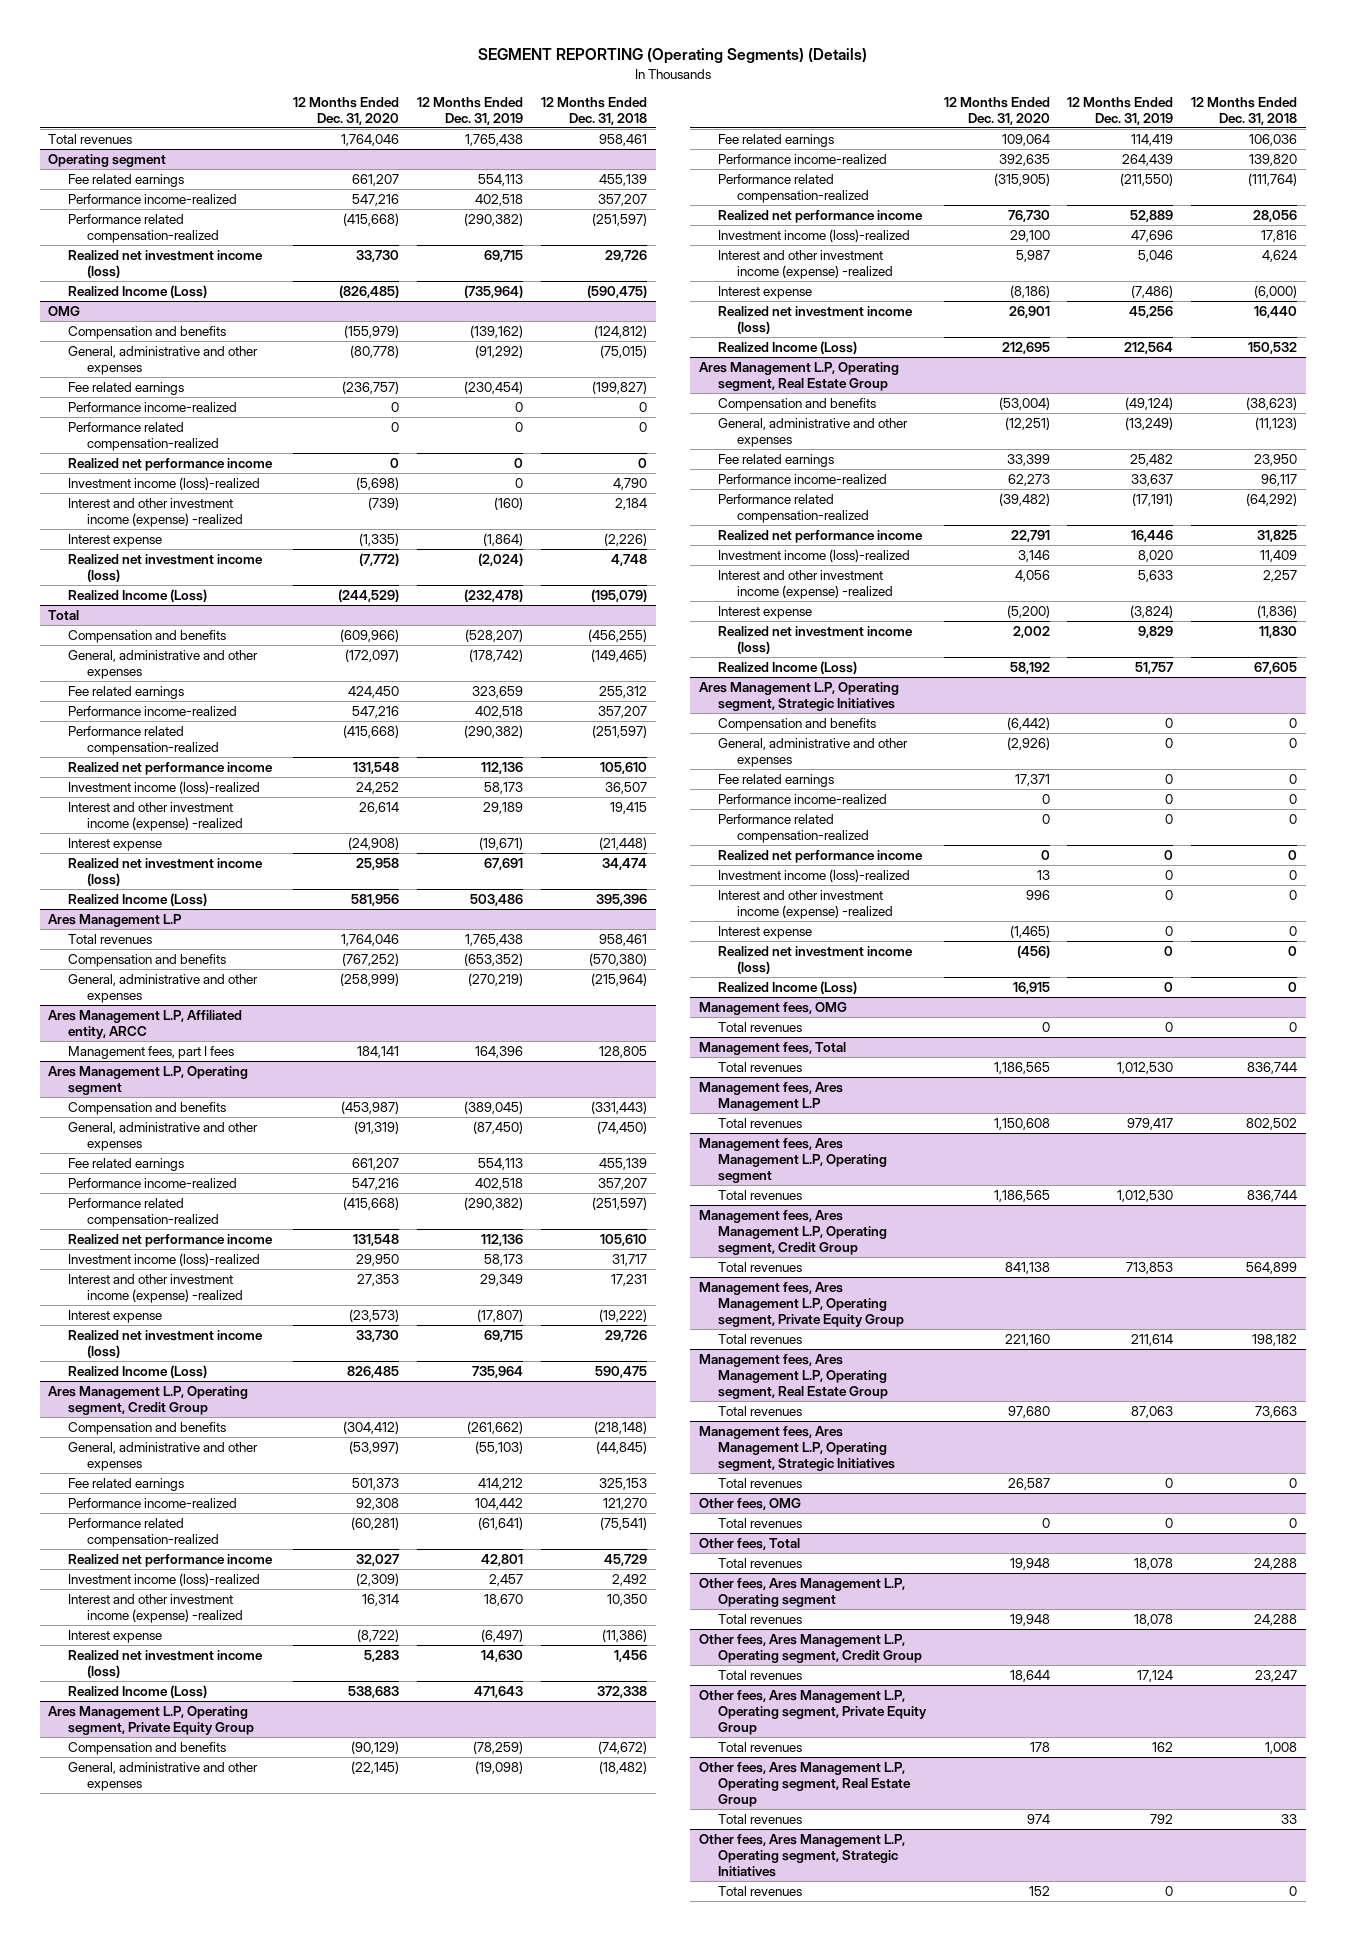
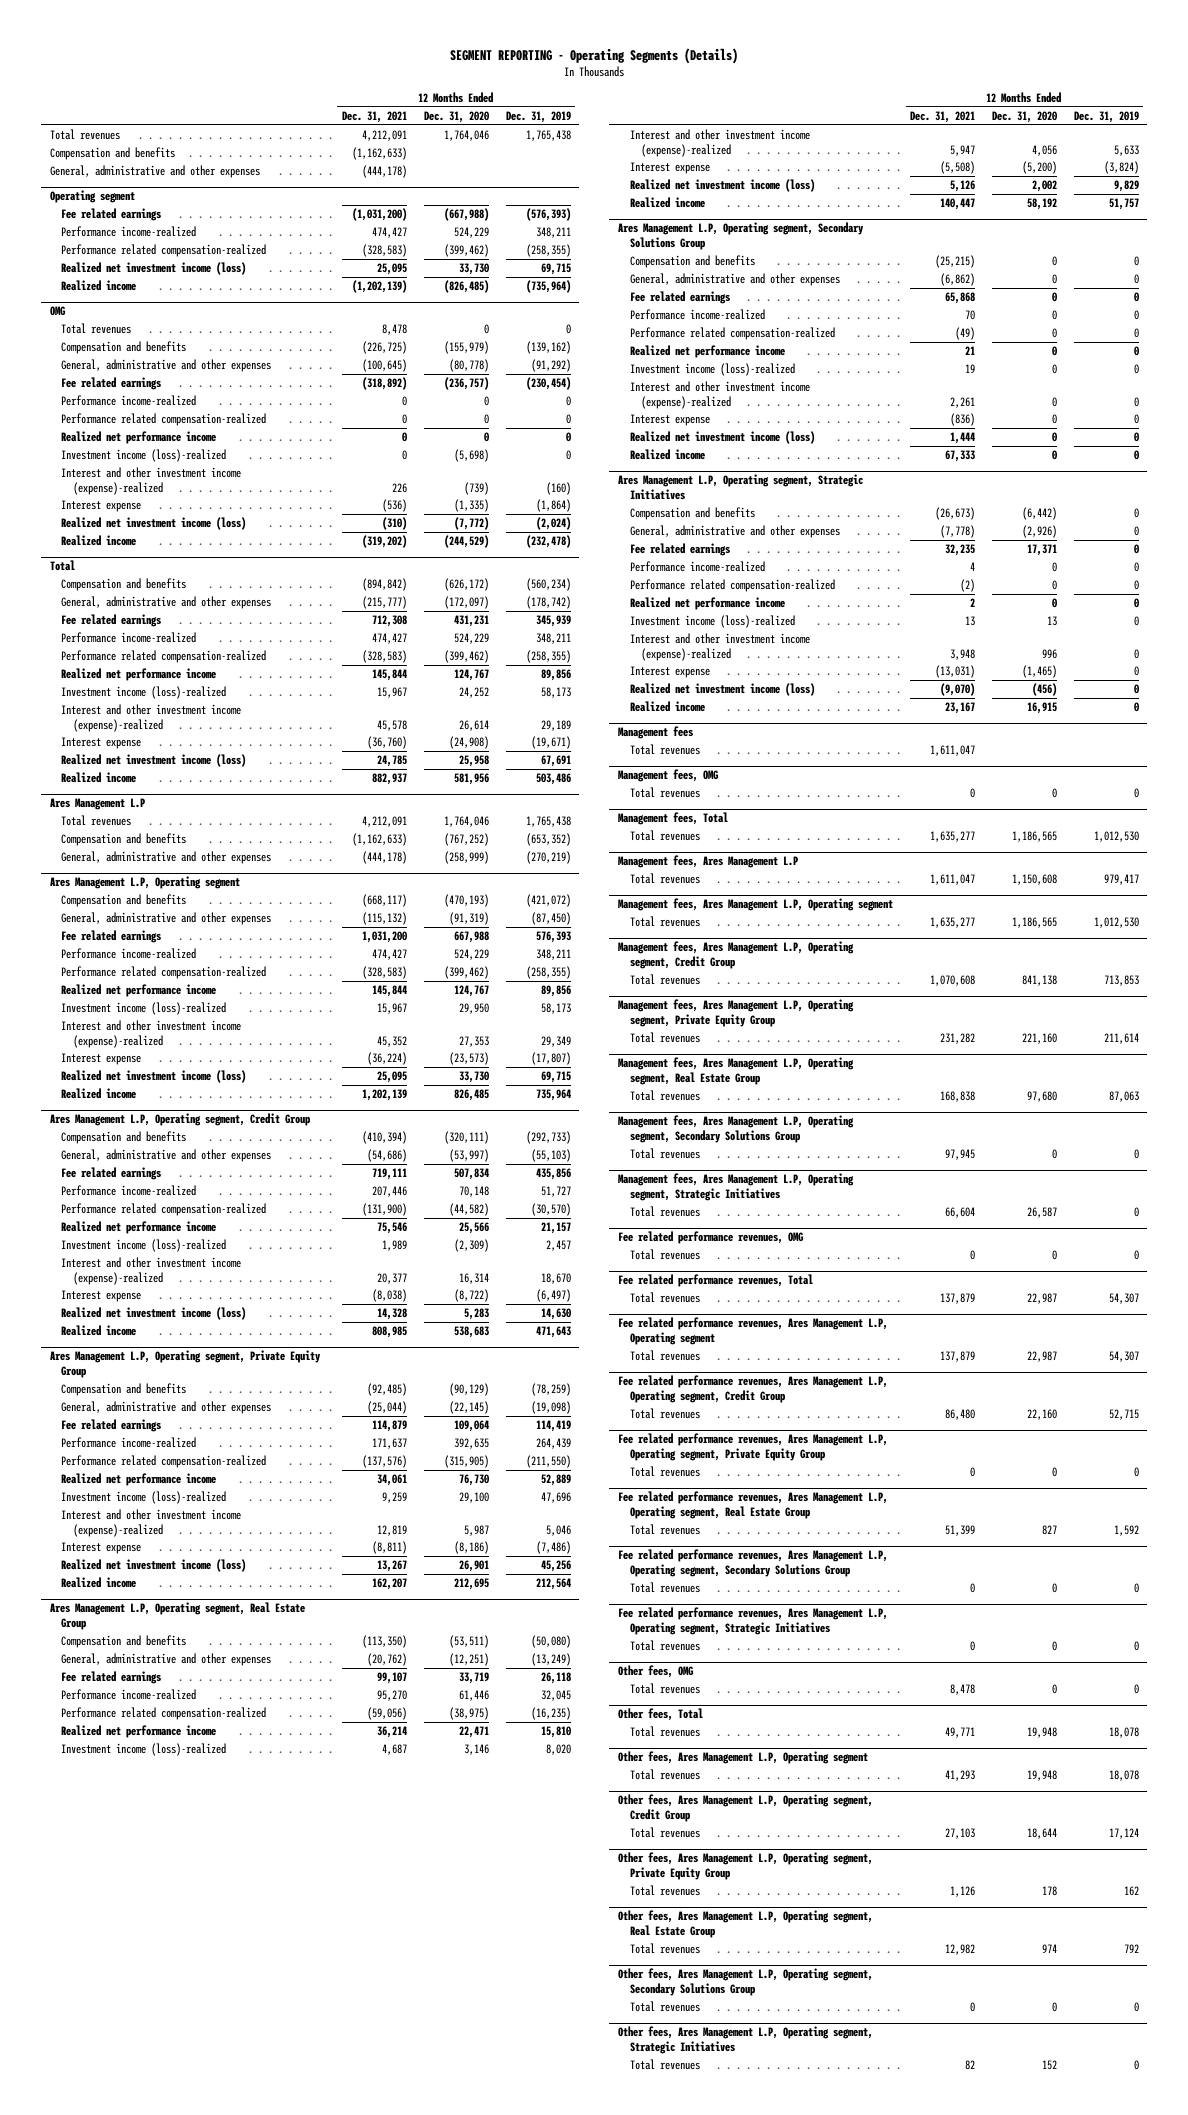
[477,48,867,65] SEGMENT REPORTING (Operating Segments) (Details) -> [450,47,739,64] SEGMENT REPORTING - Operating Segments (Details)
[541,97,648,125] 12 Months Ended Dec. 31, 2018 -> none
none -> [341,110,407,123] Dec. 31, 2021
none -> [49,147,175,161] Compensation and benefits
none -> [49,165,260,179] General, administrative and other expenses
[352,173,400,186] 661,207 -> [443,208,489,222] (667,988)
[478,173,524,186] 554,113 -> [525,208,571,222] (576,393)
[352,193,400,206] 547,216 -> [453,227,489,239] 524,229
[475,193,524,206] 402,518 -> [535,227,571,239] 348,211
[343,212,400,226] (415,668) -> [443,244,489,258] (399,462)
[464,212,524,226] (290,382) -> [525,244,571,258] (258,355)
[67,284,207,298] Realized Income (Loss) -> [61,280,137,292] Realized income
none -> [61,323,132,335] Total revenues
[67,497,243,527] Interest and other investment income (expense) -realized -> [61,467,242,495] Interest and other investment income (expense)-realized
[67,588,207,602] Realized Income (Loss) -> [61,535,137,547] Realized income
[340,628,400,642] (609,966) -> [443,578,489,592] (626,172)
[465,628,524,642] (528,207) -> [525,578,571,592] (560,234)
[348,685,400,698] 424,450 -> [453,615,489,628] 431,231
[472,685,524,698] 323,659 -> [535,615,571,628] 345,939
[352,705,400,718] 547,216 -> [453,633,489,645] 524,229
[475,705,524,718] 402,518 -> [535,633,571,645] 348,211
[343,724,400,738] (415,668) -> [443,650,489,664] (399,462)
[464,724,524,738] (290,382) -> [525,650,571,664] (258,355)
[353,761,400,774] 131,548 -> [453,669,489,682] 124,767
[481,761,524,774] 112,136 -> [540,669,571,682] 89,856
[67,801,243,831] Interest and other investment income (expense) -realized -> [61,704,242,732] Interest and other investment income (expense)-realized
[67,892,207,906] Realized Income (Loss) -> [61,772,137,784] Realized income
[48,1009,243,1039] Ares Management L.P, Affiliated entity, ARCC -> none
[67,1045,234,1059] Management fees, part I fees -> none
[341,1100,400,1114] (453,987) -> [443,894,489,908] (470,193)
[464,1100,524,1114] (389,045) -> [525,894,571,908] (421,072)
[352,1157,400,1170] 661,207 -> [453,931,489,944] 667,988
[478,1157,524,1170] 554,113 -> [535,931,571,944] 576,393
[352,1177,400,1190] 547,216 -> [453,949,489,961] 524,229
[475,1177,524,1190] 402,518 -> [535,949,571,961] 348,211
[343,1196,400,1210] (415,668) -> [443,966,489,980] (399,462)
[464,1196,524,1210] (290,382) -> [525,966,571,980] (258,355)
[353,1233,400,1246] 131,548 -> [453,985,489,998] 124,767
[481,1233,524,1246] 112,136 -> [540,985,571,998] 89,856
[67,1273,243,1303] Interest and other investment income (expense) -realized -> [61,1020,242,1048] Interest and other investment income (expense)-realized
[67,1364,207,1378] Realized Income (Loss) -> [61,1088,137,1100] Realized income
[343,1420,400,1434] (304,412) -> [443,1131,489,1145] (320,111)
[467,1420,524,1434] (261,662) -> [525,1131,571,1145] (292,733)
[352,1477,400,1490] 501,373 -> [453,1168,489,1181] 507,834
[478,1477,524,1490] 414,212 -> [535,1168,571,1181] 435,856
[356,1497,400,1510] 92,308 -> [458,1186,489,1198] 70,148
[475,1497,524,1510] 104,442 -> [540,1186,571,1198] 51,727
[351,1516,400,1530] (60,281) -> [448,1203,489,1217] (44,582)
[478,1516,524,1530] (61,641) -> [530,1203,571,1217] (30,570)
[356,1553,400,1566] 32,027 -> [458,1222,489,1235] 25,566
[481,1553,524,1566] 42,801 -> [540,1222,571,1235] 21,157
[67,1593,243,1623] Interest and other investment income (expense) -realized -> [61,1257,242,1285] Interest and other investment income (expense)-realized
[67,1684,207,1698] Realized Income (Loss) -> [61,1325,137,1337] Realized income
[717,249,893,279] Interest and other investment income (expense) -realized -> [61,1509,242,1537] Interest and other investment income (expense)-realized
[717,340,857,354] Realized Income (Loss) -> [61,1577,137,1589] Realized income
[998,396,1050,410] (53,004) -> [448,1635,489,1649] (53,511)
[1125,396,1174,410] (49,124) -> [530,1635,571,1649] (50,080)
[1006,453,1050,466] 33,399 -> [458,1672,489,1685] 33,719
[1130,453,1174,466] 25,482 -> [540,1672,571,1685] 26,118
[1007,473,1050,486] 62,273 -> [458,1690,489,1702] 61,446
[1131,473,1174,486] 33,637 -> [540,1690,571,1702] 32,045
[998,492,1050,506] (39,482) -> [448,1707,489,1721] (38,975)
[1132,492,1174,506] (17,191) -> [530,1707,571,1721] (16,235)
[1010,529,1050,542] 22,791 -> [458,1726,489,1739] 22,471
[1131,529,1174,542] 16,446 -> [540,1726,571,1739] 15,810
[717,569,893,599] Interest and other investment income (expense) -realized -> [629,129,810,157] Interest and other investment income (expense)-realized
[717,660,857,674] Realized Income (Loss) -> [629,197,705,209] Realized income
none -> [617,222,864,250] Ares Management L.P, Operating segment, Secondary Solutions Group
none -> [629,255,755,269] Compensation and benefits
none -> [629,273,840,287] General, administrative and other expenses
none -> [629,291,730,305] Fee related earnings
none -> [629,309,765,321] Performance income-realized
none -> [629,327,835,341] Performance related compensation-realized
none -> [629,345,785,359] Realized net performance income
none -> [629,363,795,377] Investment income (loss)-realized
none -> [629,381,810,409] Interest and other investment income (expense)-realized
none -> [629,414,710,427] Interest expense
none -> [629,431,815,445] Realized net investment income (loss)
none -> [629,449,705,461] Realized income
[717,889,893,919] Interest and other investment income (expense) -realized -> [629,633,810,661] Interest and other investment income (expense)-realized
[717,980,857,994] Realized Income (Loss) -> [629,701,705,713] Realized income
none -> [617,726,693,740] Management fees
none -> [629,744,700,756] Total revenues
none -> [617,1115,854,1143] Management fees, Ares Management L.P, Operating segment, Secondary Solutions Group
none -> [629,1148,700,1160] Total revenues
none -> [617,1231,804,1245] Fee related performance revenues, OMG
none -> [629,1249,700,1261] Total revenues
none -> [617,1274,813,1288] Fee related performance revenues, Total
none -> [629,1292,700,1304] Total revenues
none -> [617,1317,888,1345] Fee related performance revenues, Ares Management L.P, Operating segment
none -> [629,1350,700,1362] Total revenues
none -> [617,1375,888,1403] Fee related performance revenues, Ares Management L.P, Operating segment, Credit Group
none -> [629,1408,700,1420] Total revenues
none -> [617,1433,888,1461] Fee related performance revenues, Ares Management L.P, Operating segment, Private Equity Group
none -> [629,1466,700,1478] Total revenues
none -> [617,1491,888,1519] Fee related performance revenues, Ares Management L.P, Operating segment, Real Estate Group
none -> [629,1524,700,1536] Total revenues
none -> [617,1549,888,1577] Fee related performance revenues, Ares Management L.P, Operating segment, Secondary Solutions Group
none -> [629,1582,700,1594] Total revenues
none -> [617,1607,888,1635] Fee related performance revenues, Ares Management L.P, Operating segment, Strategic Initiatives
none -> [629,1640,700,1652] Total revenues
none -> [617,1968,873,1996] Other fees, Ares Management L.P, Operating segment, Secondary Solutions Group
none -> [629,2001,700,2013] Total revenues

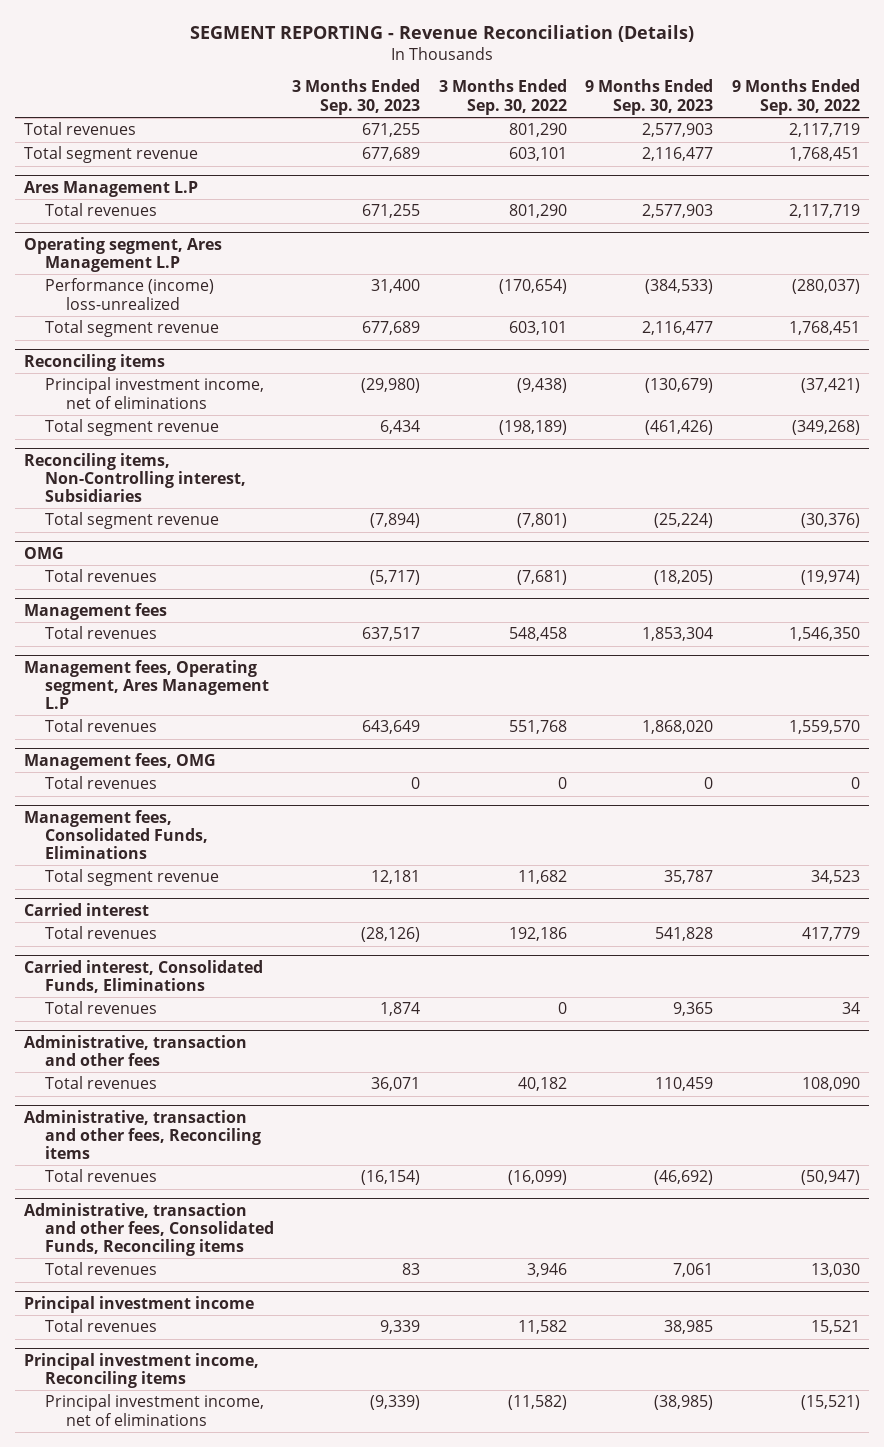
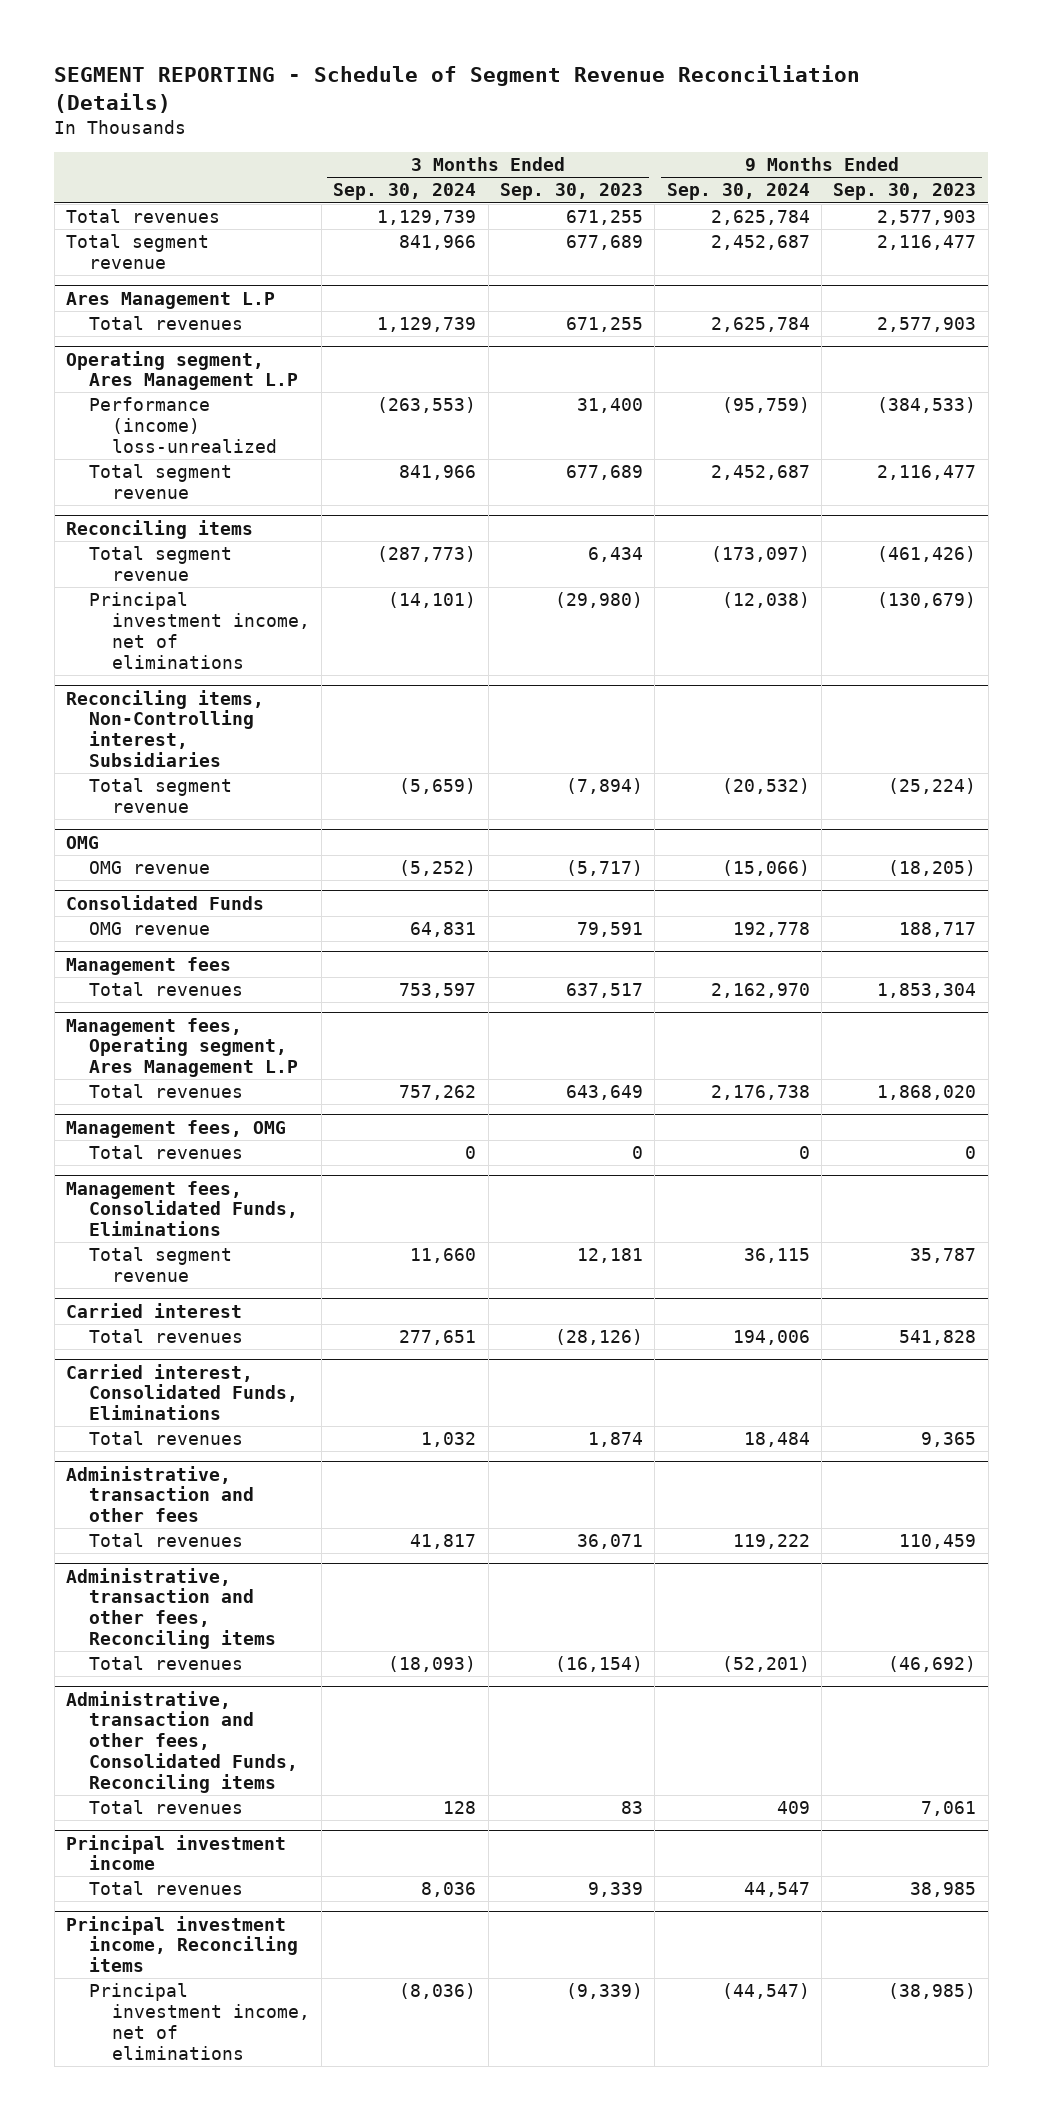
[189,24,694,42] SEGMENT REPORTING - Revenue Reconciliation (Details) -> [54,65,861,113] SEGMENT REPORTING - Schedule of Segment Revenue Reconciliation (Details)
[438,79,567,115] 3 Months Ended Sep. 30, 2022 -> none
[731,79,860,115] 9 Months Ended Sep. 30, 2022 -> none
none -> [333,183,477,201] Sep. 30, 2024
none -> [666,183,810,201] Sep. 30, 2024
[44,377,264,409] Principal investment income, net of eliminations -> [88,592,310,669] Principal investment income, net of eliminations
[44,569,157,583] Total revenues -> [88,861,210,875] OMG revenue
none -> [66,894,265,910] Consolidated Funds
none -> [88,922,210,936] OMG revenue

